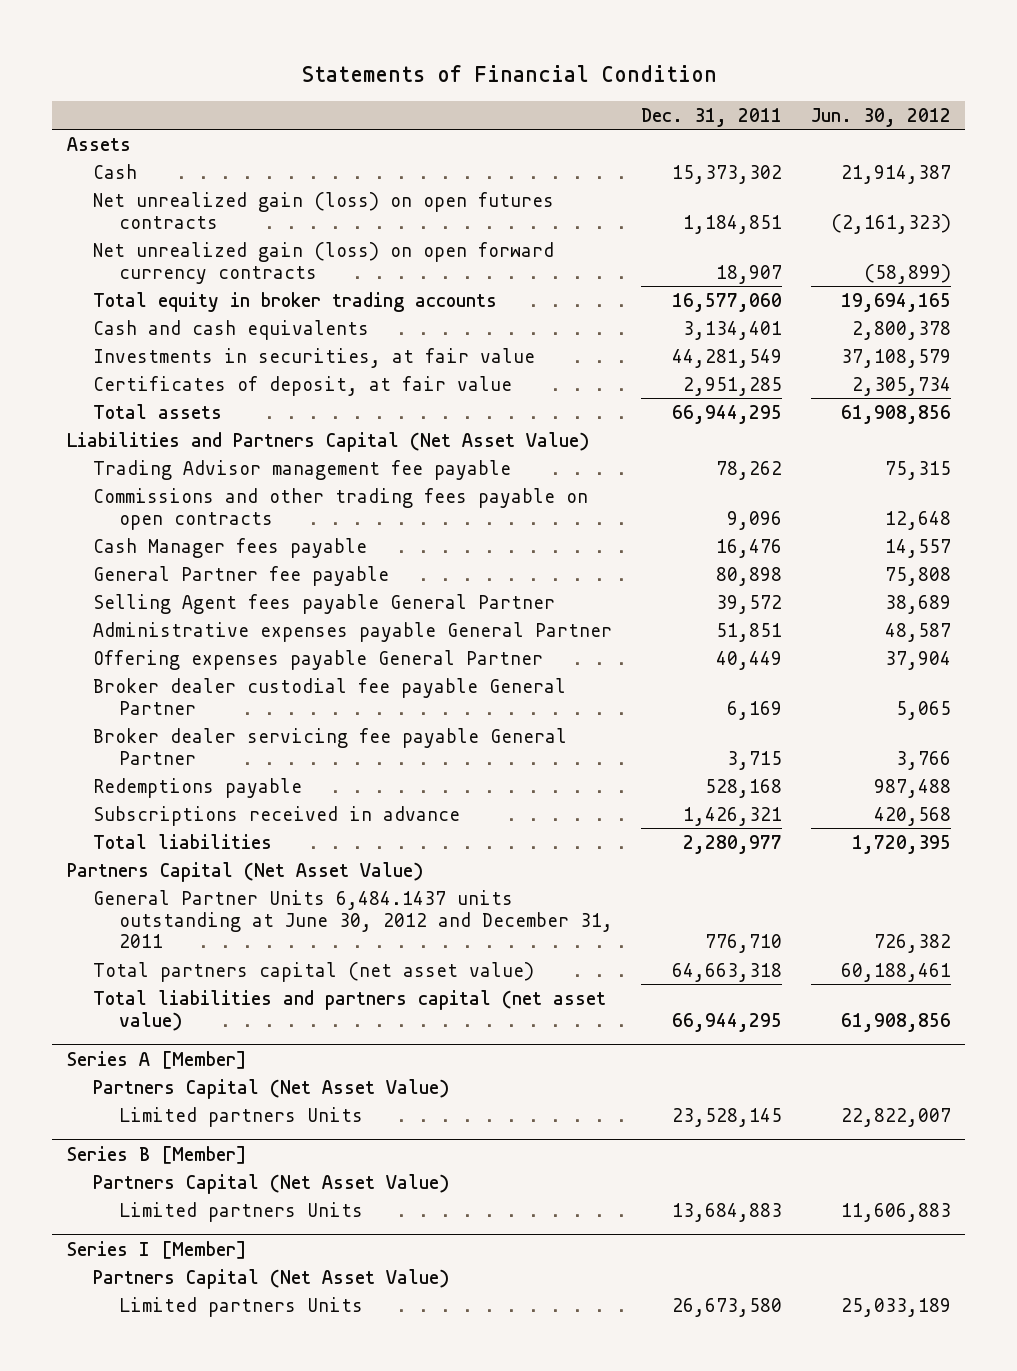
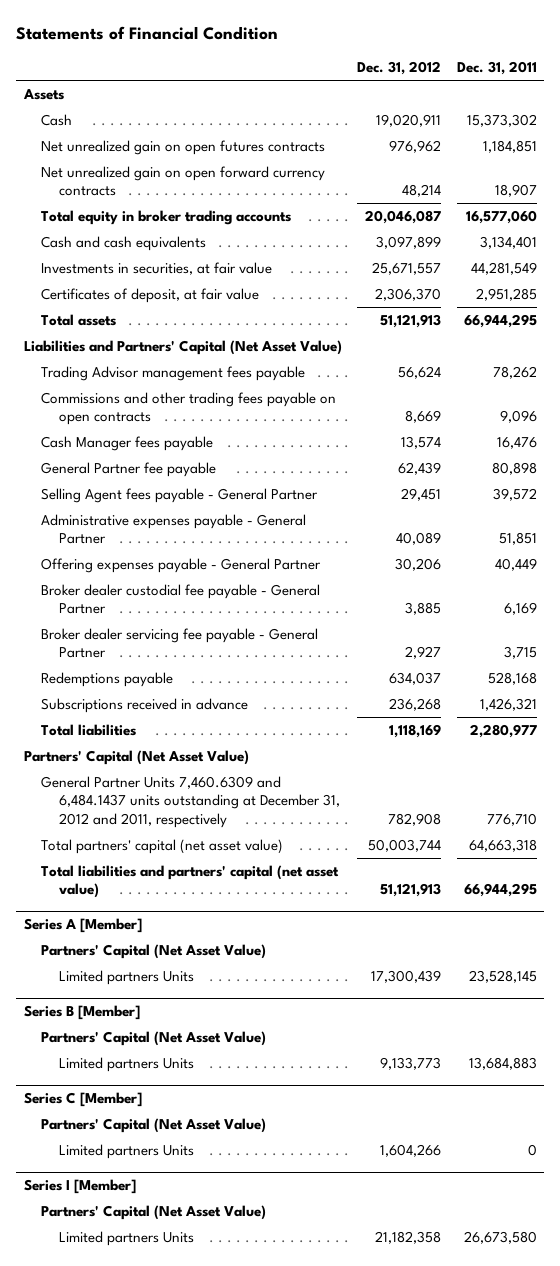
[810,107,951,127] Jun. 30, 2012 -> none
none -> [357,61,442,76] Dec. 31, 2012
[92,191,554,229] Net unrealized gain (loss) on open futures contracts -> [41,139,326,155] Net unrealized gain on open futures contracts
[92,241,554,284] Net unrealized gain (loss) on open forward currency contracts -> [41,165,326,197] Net unrealized gain on open forward currency contracts
[66,431,589,452] Liabilities and Partners Capital (Net Asset Value) -> [23,339,342,355] Liabilities and Partners' Capital (Net Asset Value)
[92,459,511,480] Trading Advisor management fee payable -> [41,365,306,381] Trading Advisor management fees payable
[92,593,555,614] Selling Agent fees payable General Partner -> [41,487,319,503] Selling Agent fees payable - General Partner
[92,621,612,642] Administrative expenses payable General Partner -> [41,513,307,545] Administrative expenses payable - General Partner
[92,649,543,670] Offering expenses payable General Partner -> [41,557,322,573] Offering expenses payable - General Partner
[92,677,566,715] Broker dealer custodial fee payable General Partner -> [41,583,321,615] Broker dealer custodial fee payable - General Partner
[92,727,567,765] Broker dealer servicing fee payable General Partner -> [41,627,319,659] Broker dealer servicing fee payable - General Partner
[66,861,423,882] Partners Capital (Net Asset Value) -> [23,749,249,765] Partners' Capital (Net Asset Value)
[92,889,614,949] General Partner Units 6,484.1437 units outstanding at June 30, 2012 and December 31, 2011 -> [41,775,341,828] General Partner Units 7,460.6309 and 6,484.1437 units outstanding at December 31, 2012 and 2011, respectively
[92,961,534,982] Total partners capital (net asset value) -> [41,838,284,854] Total partners' capital (net asset value)
[92,989,606,1031] Total liabilities and partners capital (net asset value) -> [41,864,340,899] Total liabilities and partners' capital (net asset value)
[92,1078,449,1099] Partners Capital (Net Asset Value) -> [41,943,267,959] Partners' Capital (Net Asset Value)
[92,1173,449,1194] Partners Capital (Net Asset Value) -> [41,1030,267,1046] Partners' Capital (Net Asset Value)
none -> [23,1092,142,1108] Series C [Member]
none -> [41,1117,267,1133] Partners' Capital (Net Asset Value)
none -> [59,1143,195,1159] Limited partners Units
[92,1268,449,1289] Partners Capital (Net Asset Value) -> [41,1204,267,1220] Partners' Capital (Net Asset Value)

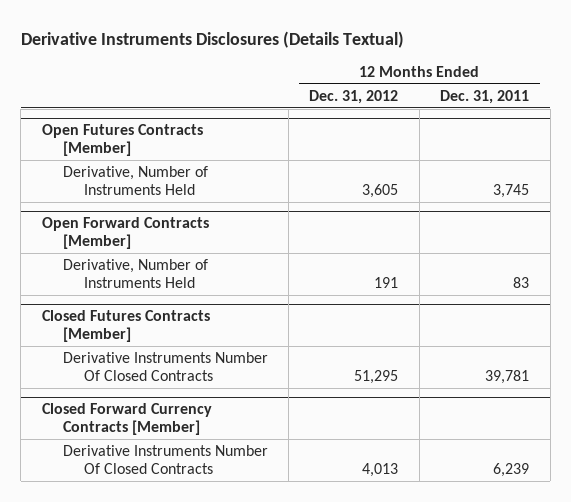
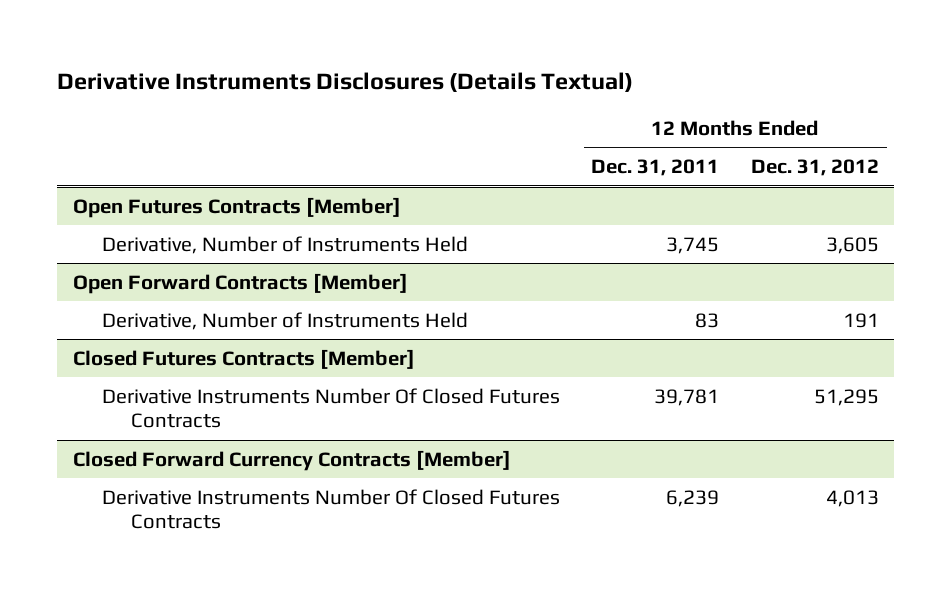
[62,351,268,382] Derivative Instruments Number Of Closed Contracts -> [102,387,561,429] Derivative Instruments Number Of Closed Futures Contracts
[62,444,268,475] Derivative Instruments Number Of Closed Contracts -> [102,488,561,530] Derivative Instruments Number Of Closed Futures Contracts

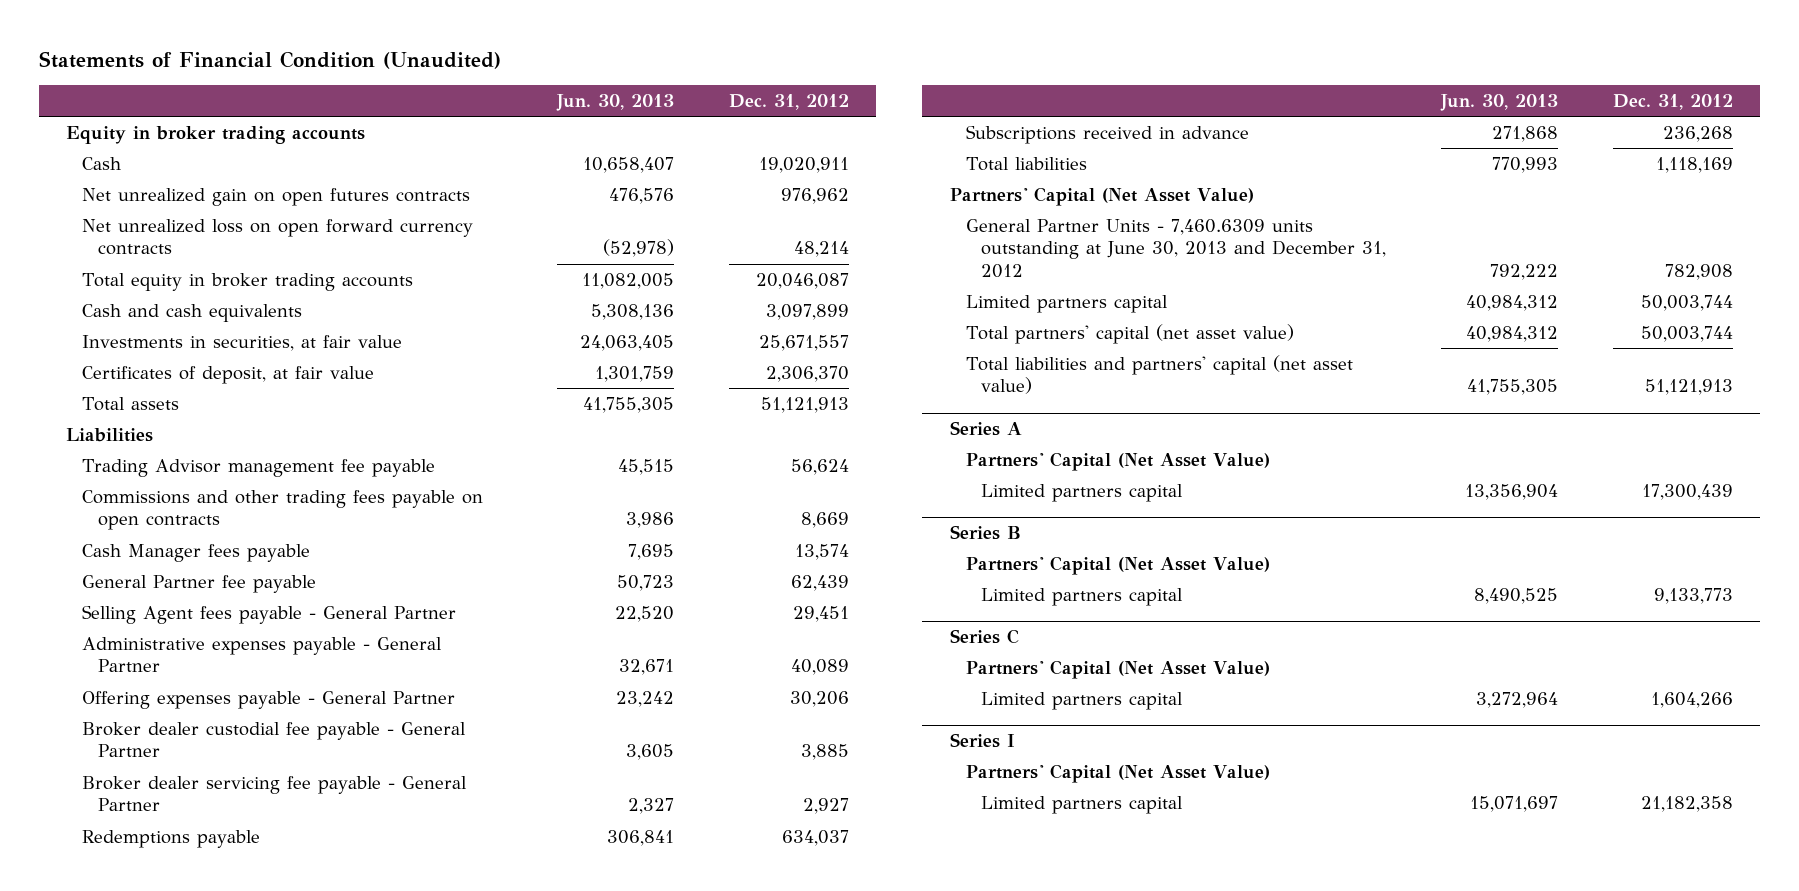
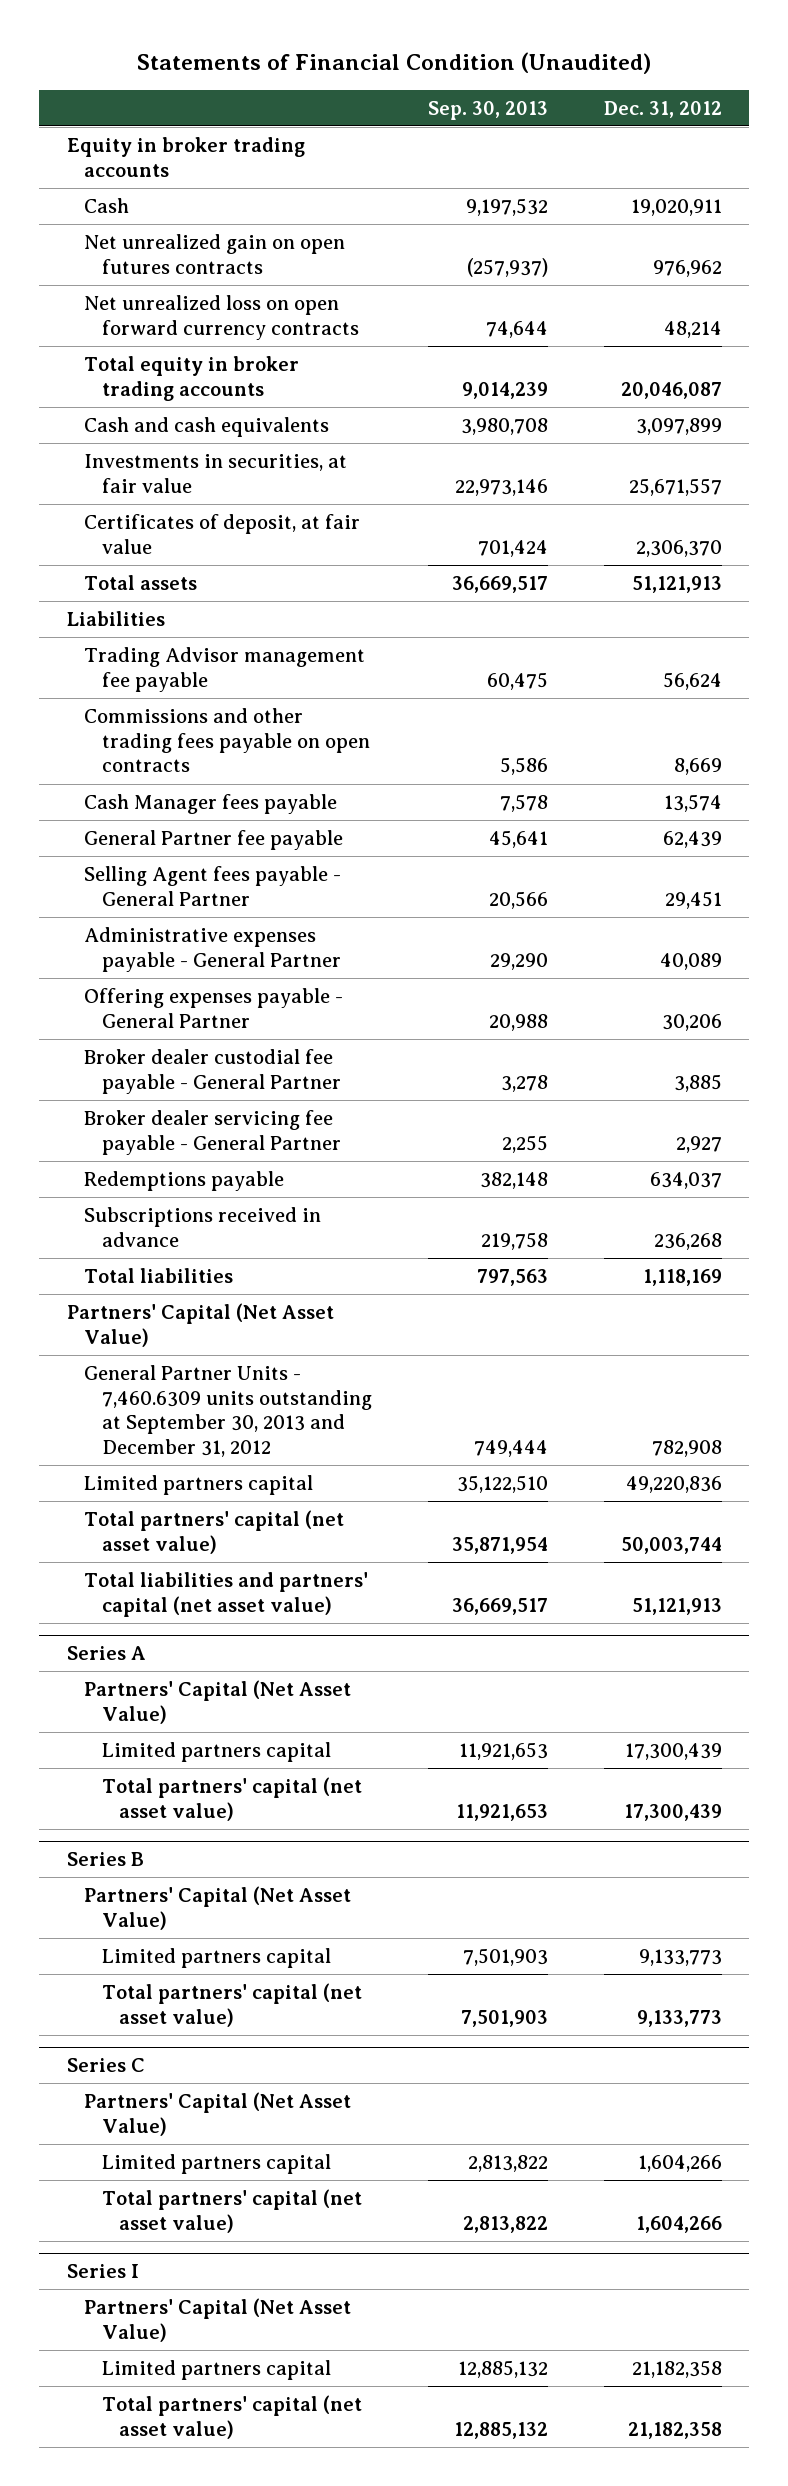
[556,93,675,111] Jun. 30, 2013 -> none
none -> [427,100,548,120] Sep. 30, 2013
[965,218,1387,279] General Partner Units - 7,460.6309 units outstanding at June 30, 2013 and December 31, 2012 -> [84,1364,372,1458] General Partner Units - 7,460.6309 units outstanding at September 30, 2013 and December 31, 2012
[1640,294,1733,311] 50,003,744 -> [625,1475,722,1493] 49,220,836
none -> [101,1776,362,1821] Total partners' capital (net asset value)
none -> [101,1982,362,2027] Total partners' capital (net asset value)
none -> [101,2188,362,2233] Total partners' capital (net asset value)
none -> [101,2394,362,2439] Total partners' capital (net asset value)

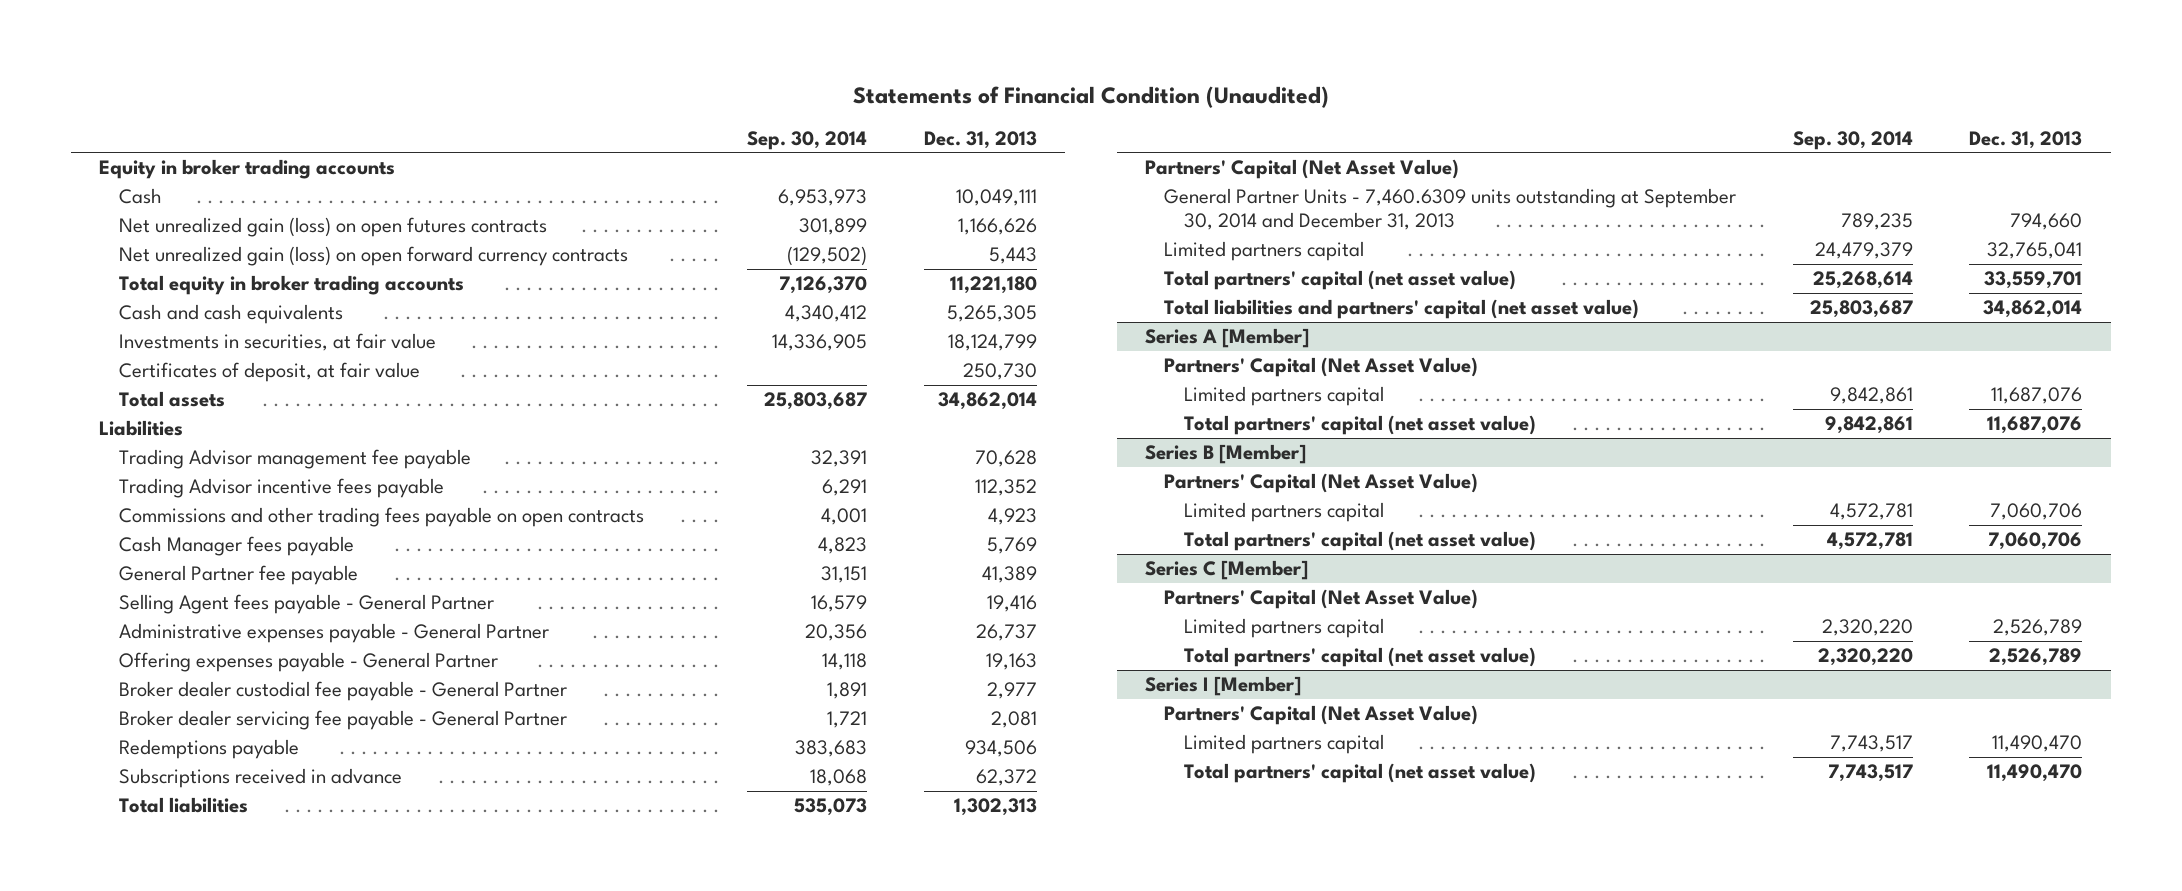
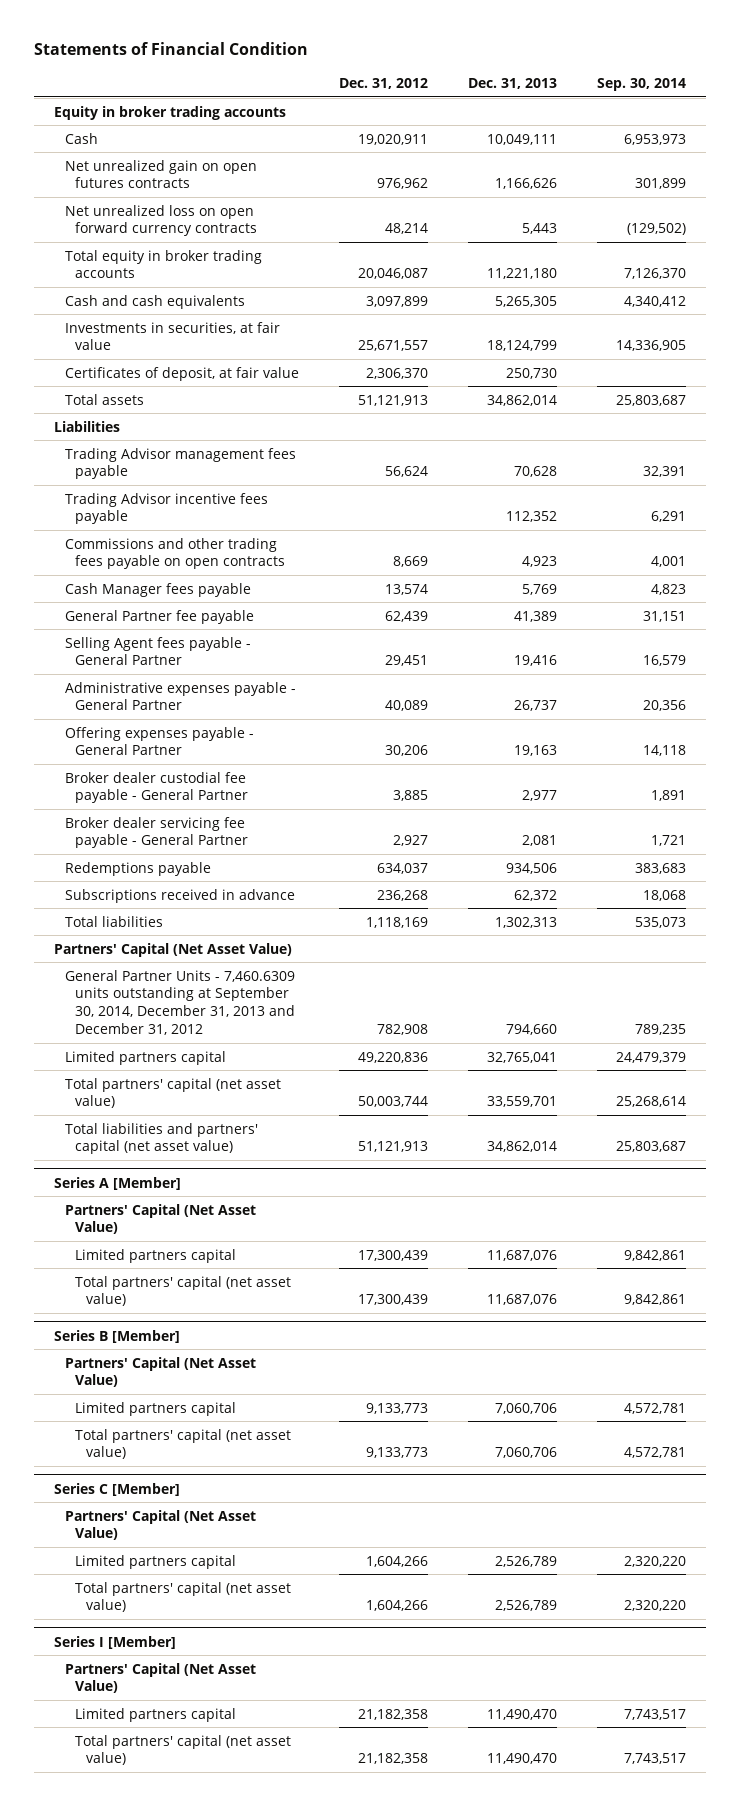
[852,85,1329,108] Statements of Financial Condition (Unaudited) -> [33,42,308,56] Statements of Financial Condition
none -> [338,78,428,90] Dec. 31, 2012
[118,217,547,238] Net unrealized gain (loss) on open futures contracts -> [64,159,257,189] Net unrealized gain on open futures contracts
[118,246,628,267] Net unrealized gain (loss) on open forward currency contracts -> [64,204,258,237] Net unrealized loss on open forward currency contracts
[118,449,471,470] Trading Advisor management fee payable -> [64,447,296,480] Trading Advisor management fees payable
[1164,188,1737,231] General Partner Units - 7,460.6309 units outstanding at September 30, 2014 and December 31, 2013 -> [64,969,296,1036] General Partner Units - 7,460.6309 units outstanding at September 30, 2014, December 31, 2013 and December 31, 2012

